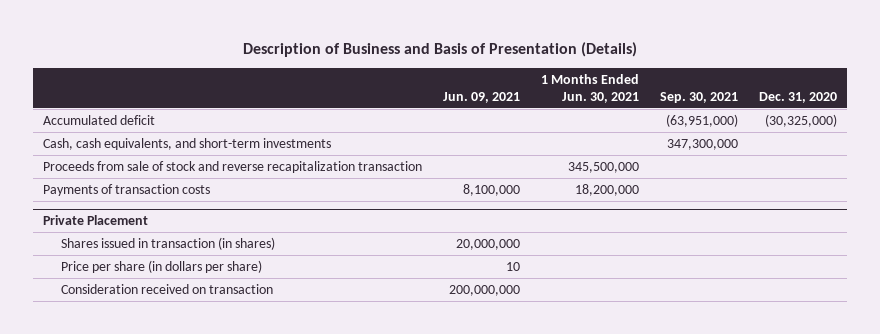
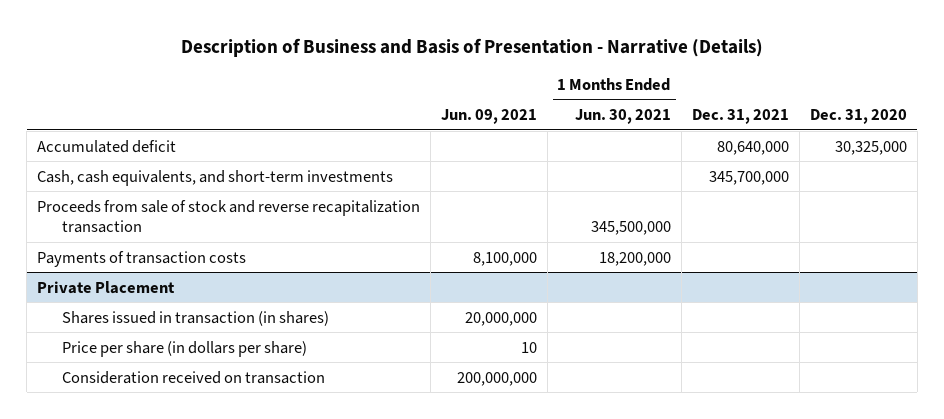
[243,42,638,58] Description of Business and Basis of Presentation (Details) -> [180,37,763,57] Description of Business and Basis of Presentation - Narrative (Details)
[659,91,738,103] Sep. 30, 2021 -> none
none -> [691,109,789,125] Dec. 31, 2021
[764,113,837,127] (30,325,000) -> [834,140,907,155] 30,325,000

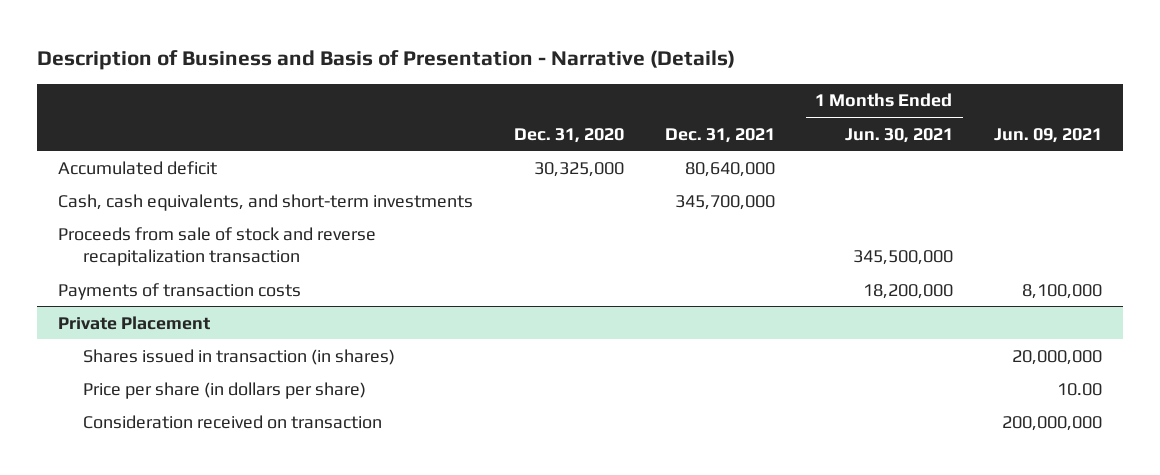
[521,341,538,353] 10 -> [1057,382,1103,396] 10.00

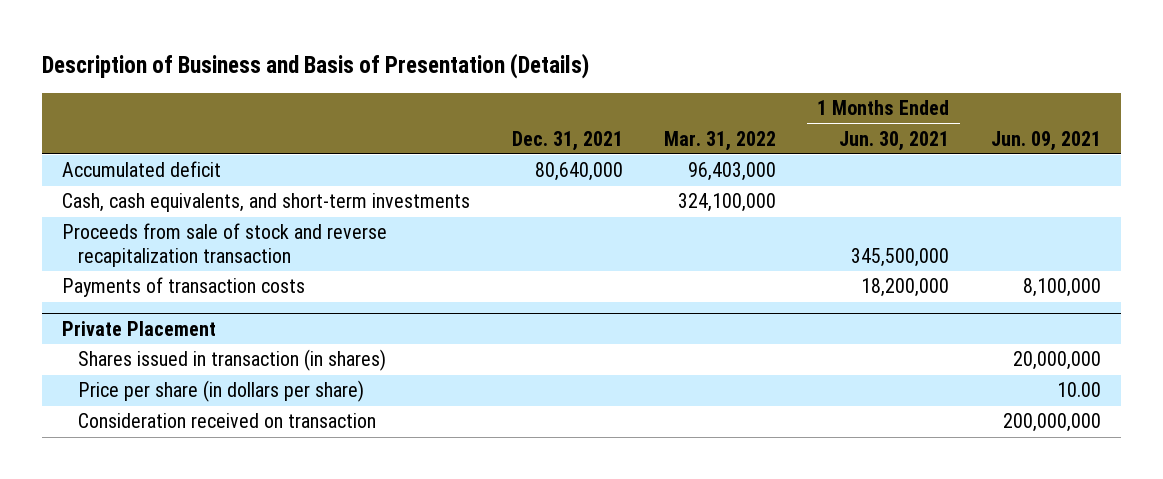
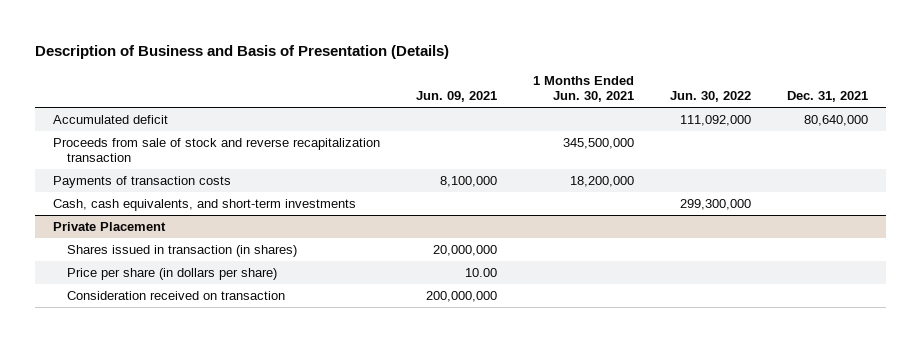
[664,130,777,151] Mar. 31, 2022 -> none
none -> [670,91,752,103] Jun. 30, 2022
[62,193,471,213] Cash, cash equivalents, and short-term investments -> [53,198,357,211] Cash, cash equivalents, and short-term investments

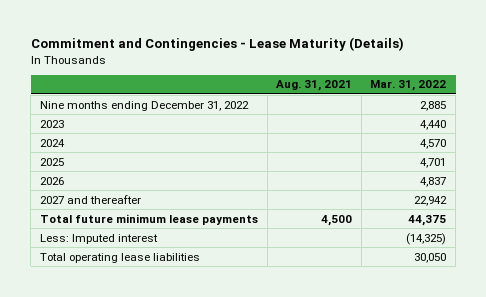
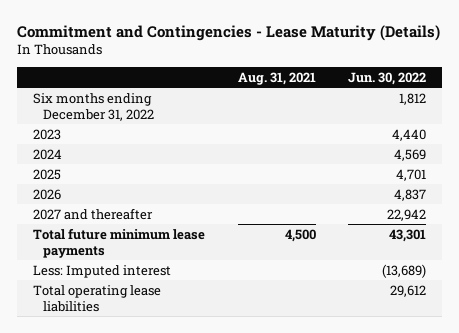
[370,80,447,92] Mar. 31, 2022 -> none
none -> [348,71,427,85] Jun. 30, 2022
[39,100,249,111] Nine months ending December 31, 2022 -> [32,92,154,121] Six months ending December 31, 2022

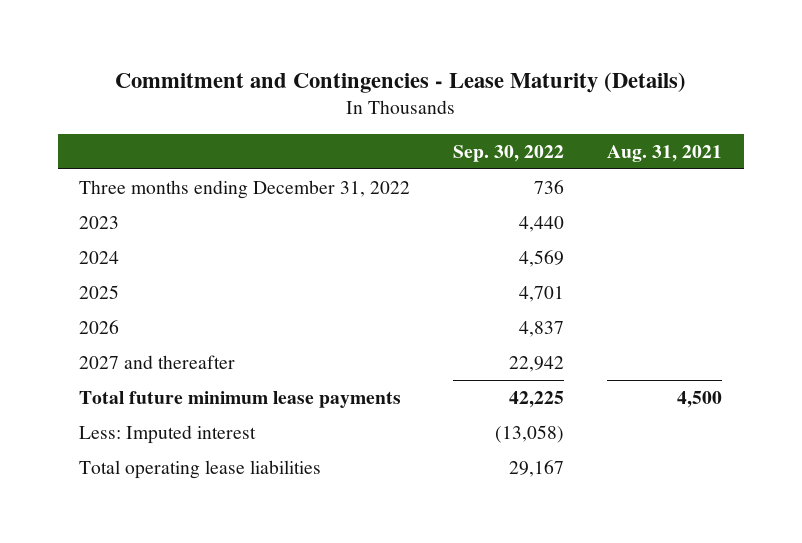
[348,71,427,85] Jun. 30, 2022 -> none
none -> [453,144,565,162] Sep. 30, 2022
[32,92,154,121] Six months ending December 31, 2022 -> [79,179,411,199] Three months ending December 31, 2022

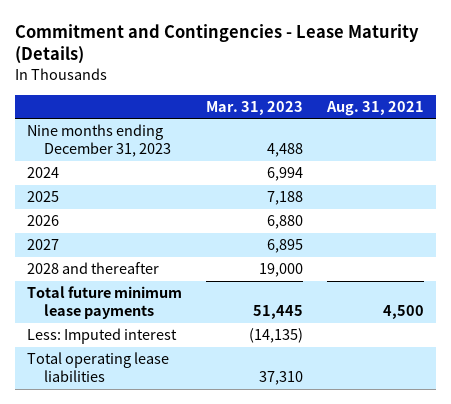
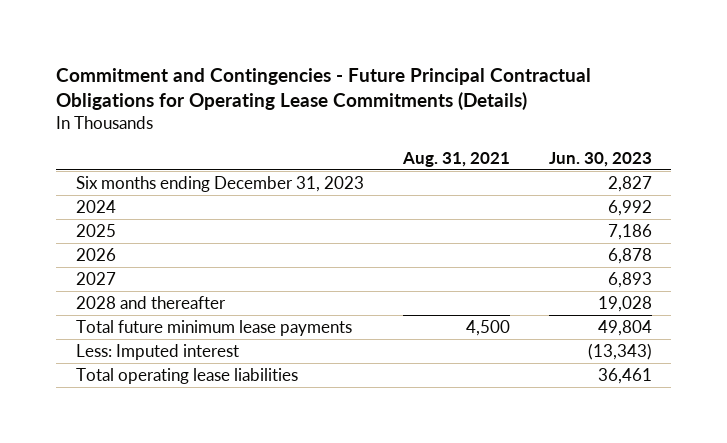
[15,23,420,65] Commitment and Contingencies - Lease Maturity (Details) -> [55,67,591,111] Commitment and Contingencies - Future Principal Contractual Obligations for Operating Lease Commitments (Details)
[206,100,304,115] Mar. 31, 2023 -> none
none -> [548,151,652,167] Jun. 30, 2023
[27,124,172,158] Nine months ending December 31, 2023 -> [75,175,364,192] Six months ending December 31, 2023

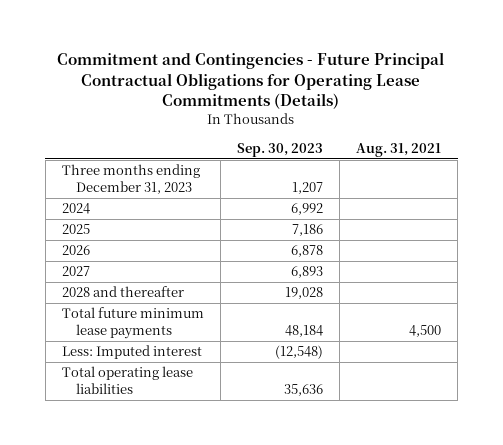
[548,151,652,167] Jun. 30, 2023 -> none
none -> [236,142,323,157] Sep. 30, 2023
[75,175,364,192] Six months ending December 31, 2023 -> [61,164,200,194] Three months ending December 31, 2023

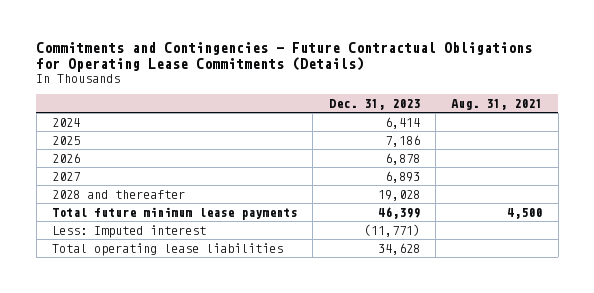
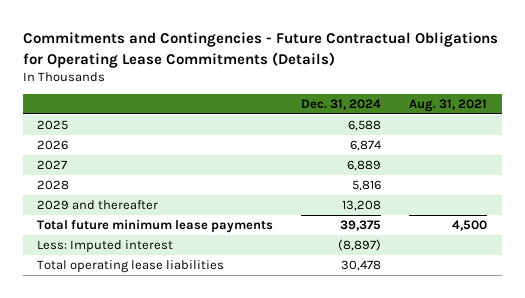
[328,99,420,111] Dec. 31, 2023 -> none
none -> [301,98,382,110] Dec. 31, 2024
[51,117,80,127] 2024 -> none
none -> [37,180,70,191] 2028
[51,189,185,199] 2028 and thereafter -> [37,200,159,211] 2029 and thereafter

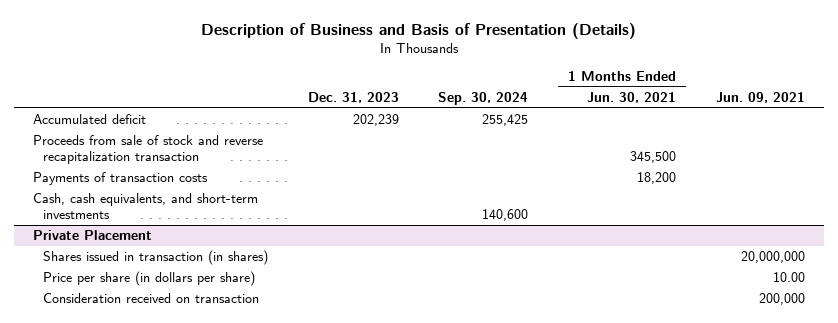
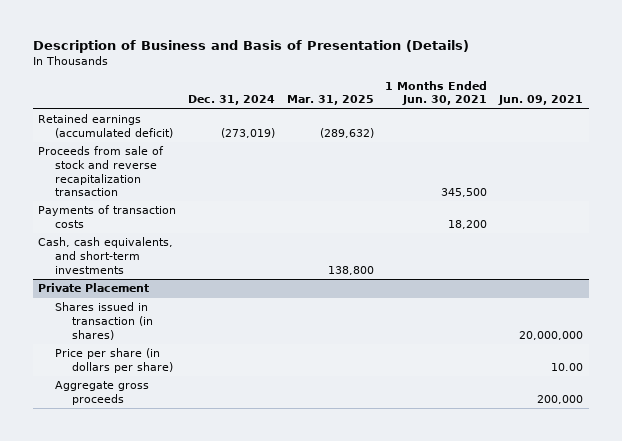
[307,92,399,104] Dec. 31, 2023 -> none
[438,92,529,106] Sep. 30, 2024 -> none
none -> [188,95,276,106] Dec. 31, 2024
none -> [286,95,374,106] Mar. 31, 2025
[33,114,147,125] Accumulated deficit -> [38,114,174,138] Retained earnings (accumulated deficit)
[42,293,259,304] Consideration received on transaction -> [55,381,150,405] Aggregate gross proceeds

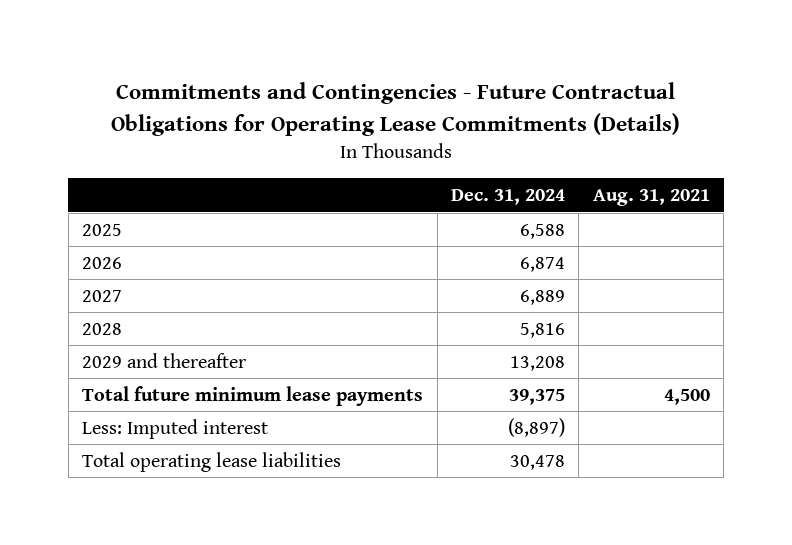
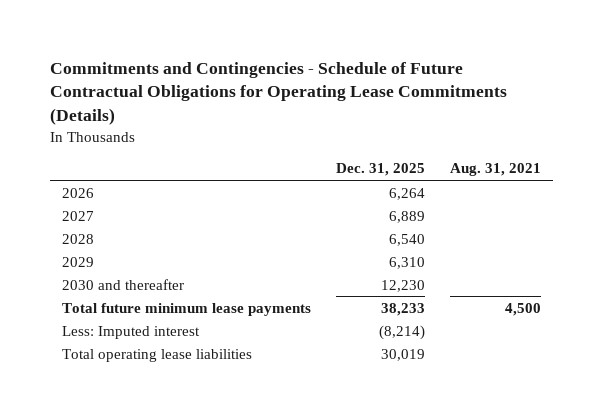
[110,82,680,136] Commitments and Contingencies - Future Contractual Obligations for Operating Lease Commitments (Details) -> [50,61,508,126] Commitments and Contingencies - Schedule of Future Contractual Obligations for Operating Lease Commitments (Details)
[450,189,565,206] Dec. 31, 2024 -> none
none -> [336,163,426,177] Dec. 31, 2025
[82,223,123,236] 2025 -> none
none -> [62,256,95,267] 2029
[82,352,247,368] 2029 and thereafter -> [62,278,185,290] 2030 and thereafter

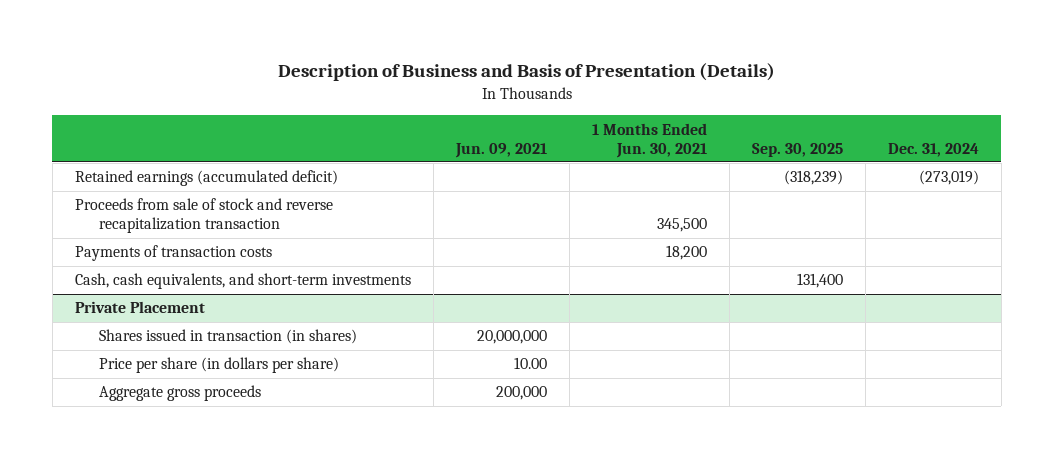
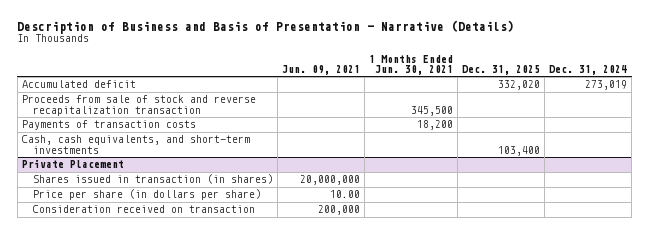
[277,63,775,82] Description of Business and Basis of Presentation (Details) -> [17,19,515,34] Description of Business and Basis of Presentation - Narrative (Details)
[751,142,843,157] Sep. 30, 2025 -> none
none -> [462,64,541,75] Dec. 31, 2025
[74,170,338,187] Retained earnings (accumulated deficit) -> [21,80,136,89] Accumulated deficit
[918,170,979,186] (273,019) -> [585,80,628,91] 273,019
[99,385,262,402] Aggregate gross proceeds -> [33,205,256,214] Consideration received on transaction

